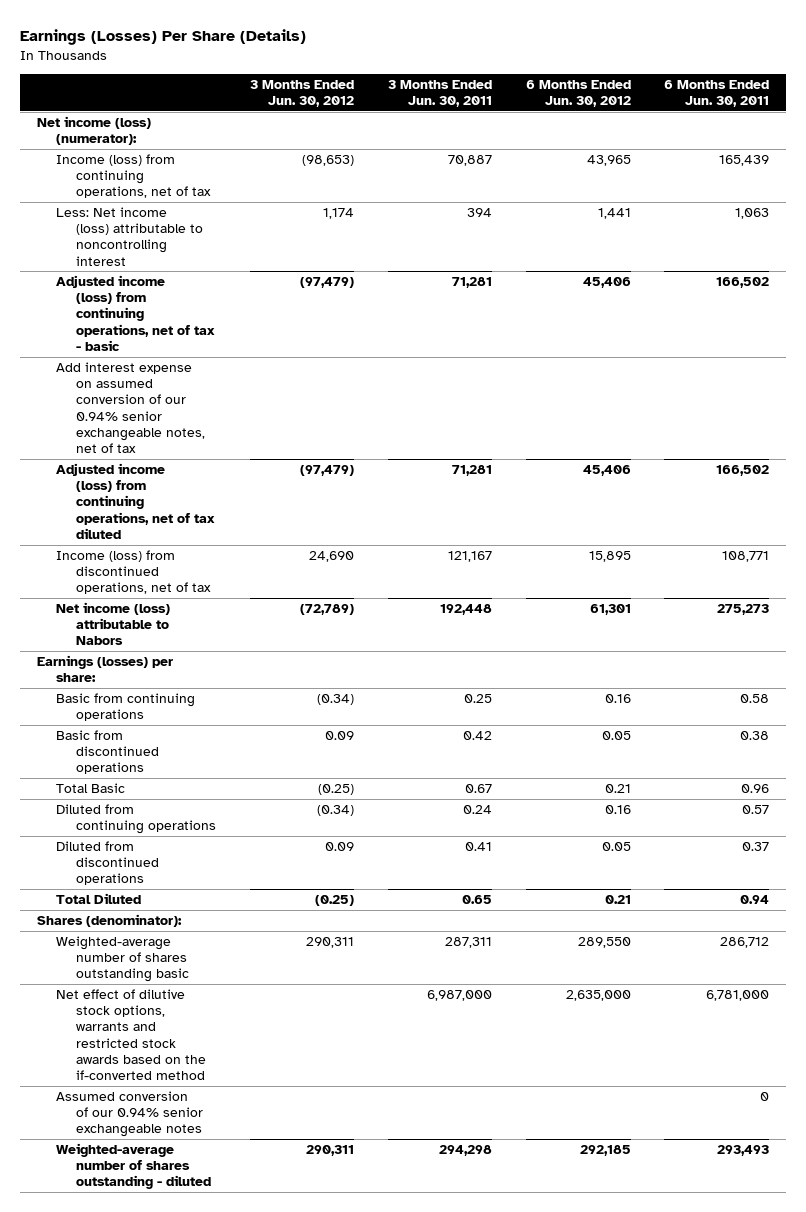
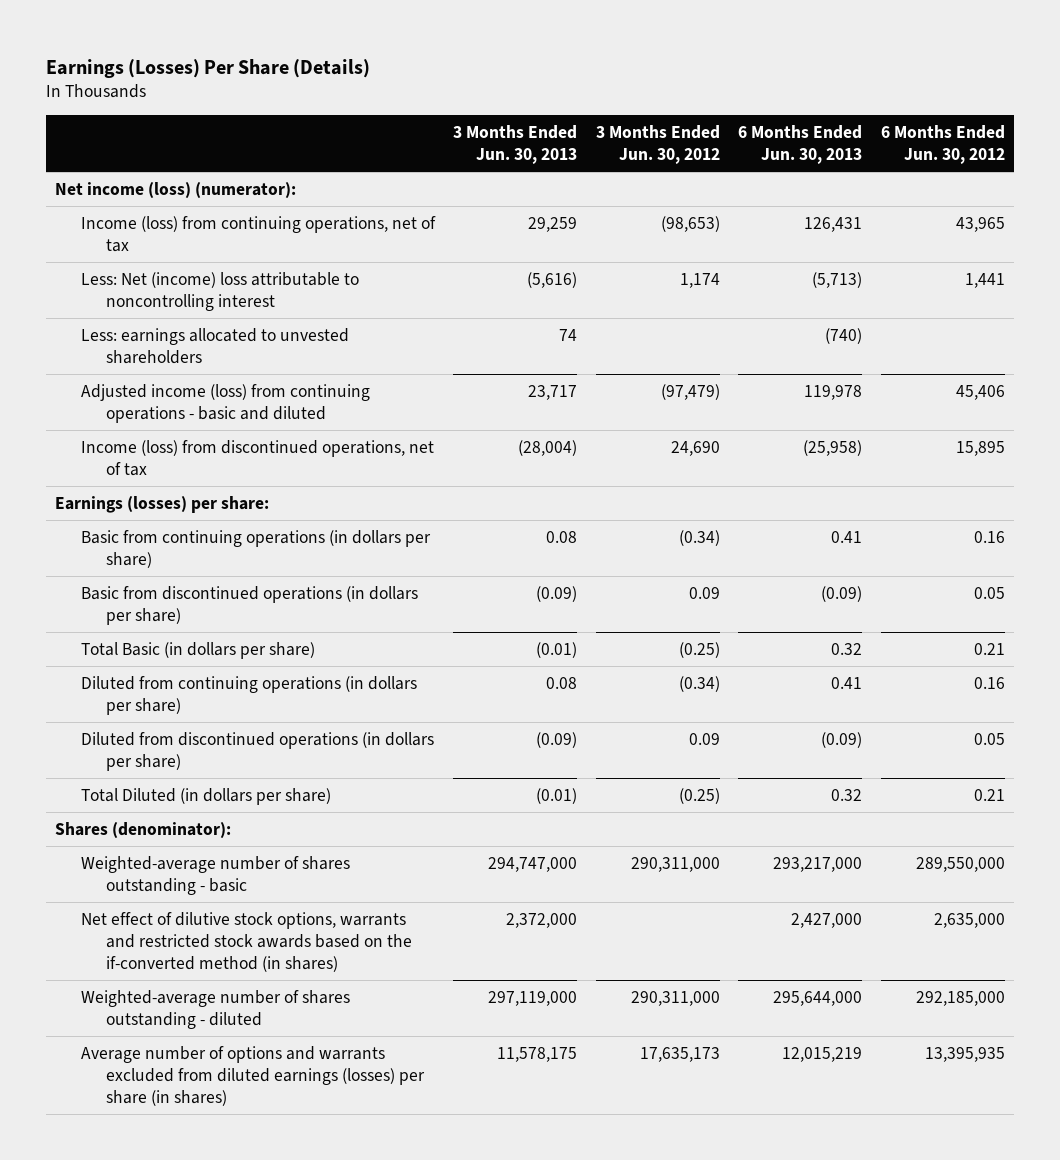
[387,79,492,107] 3 Months Ended Jun. 30, 2011 -> none
[664,79,770,107] 6 Months Ended Jun. 30, 2011 -> none
none -> [453,124,578,164] 3 Months Ended Jun. 30, 2013
none -> [738,124,863,164] 6 Months Ended Jun. 30, 2013
[56,362,206,453] Add interest expense on assumed conversion of our 0.94% senior exchangeable notes, net of tax -> none
[56,463,216,539] Adjusted income (loss) from continuing operations, net of tax diluted -> none
[56,207,204,266] Less: Net income (loss) attributable to noncontrolling interest -> [80,272,359,312] Less: Net (income) loss attributable to noncontrolling interest
none -> [80,328,349,365] Less: earnings allocated to unvested shareholders
[56,275,216,351] Adjusted income (loss) from continuing operations, net of tax - basic -> [80,384,370,424] Adjusted income (loss) from continuing operations - basic and diluted
[56,602,171,646] Net income (loss) attributable to Nabors -> none
[56,693,196,722] Basic from continuing operations -> [80,530,431,569] Basic from continuing operations (in dollars per share)
[56,730,160,775] Basic from discontinued operations -> [80,586,418,626] Basic from discontinued operations (in dollars per share)
[56,783,126,794] Total Basic -> [80,642,315,660] Total Basic (in dollars per share)
[56,804,217,835] Diluted from continuing operations -> [80,676,417,716] Diluted from continuing operations (in dollars per share)
[56,841,160,886] Diluted from discontinued operations -> [80,732,434,772] Diluted from discontinued operations (in dollars per share)
[56,893,142,905] Total Diluted -> [80,788,331,806] Total Diluted (in dollars per share)
[56,1091,204,1138] Assumed conversion of our 0.94% senior exchangeable notes -> none
[56,936,190,983] Weighted-average number of shares outstanding basic -> [80,856,350,896] Weighted-average number of shares outstanding - basic
[305,937,354,949] 290,311 -> [630,857,720,873] 290,311,000
[577,937,631,949] 289,550 -> [915,857,1005,873] 289,550,000
[56,989,207,1080] Net effect of dilutive stock options, warrants and restricted stock awards based on the if-converted method -> [80,912,412,972] Net effect of dilutive stock options, warrants and restricted stock awards based on the if-converted method (in shares)
[305,1145,354,1157] 290,311 -> [630,991,720,1007] 290,311,000
[579,1145,631,1157] 292,185 -> [915,991,1005,1007] 292,185,000
none -> [80,1046,425,1106] Average number of options and warrants excluded from diluted earnings (losses) per share (in shares)

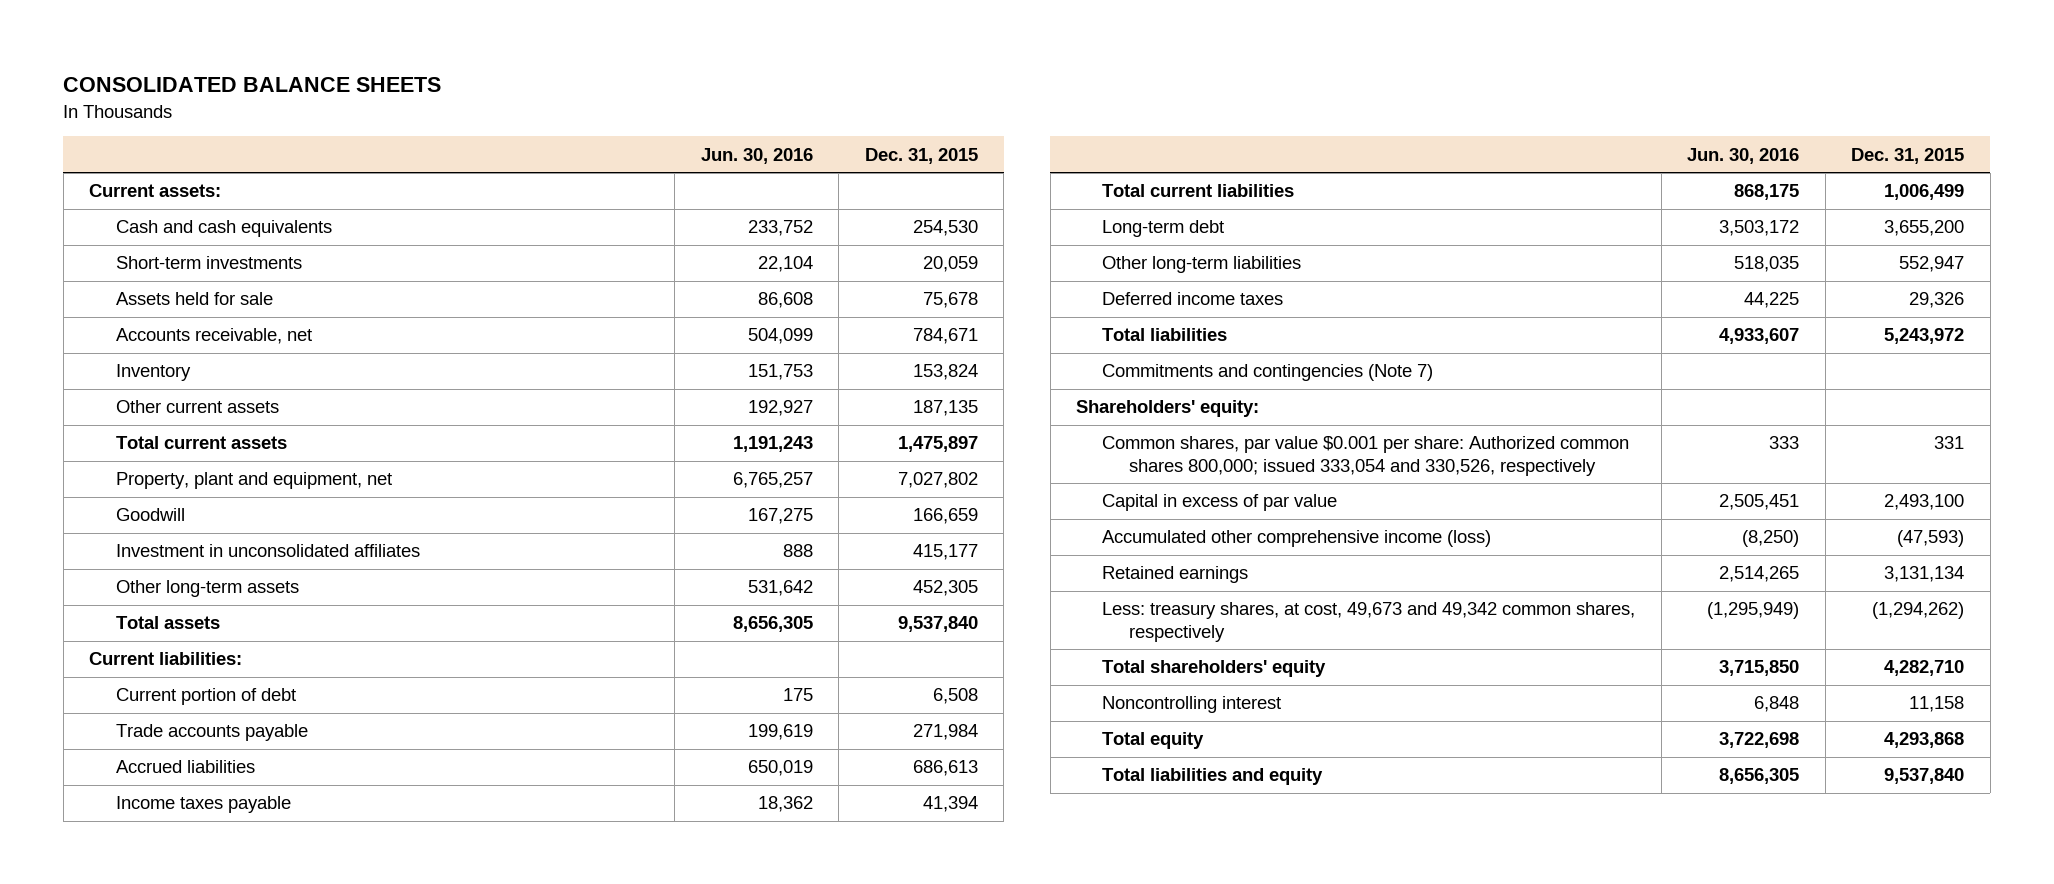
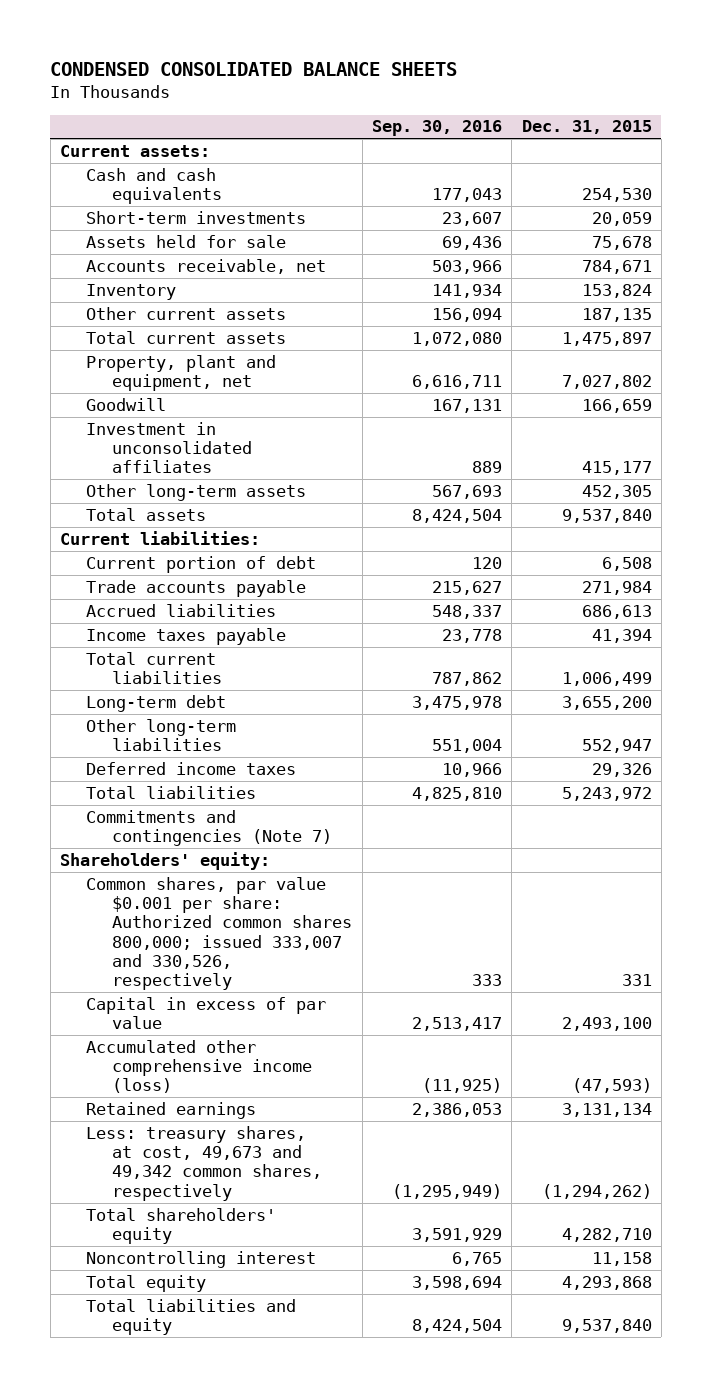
[63,77,442,93] CONSOLIDATED BALANCE SHEETS -> [50,61,458,76] CONDENSED CONSOLIDATED BALANCE SHEETS
[700,147,813,164] Jun. 30, 2016 -> none
none -> [371,120,502,137] Sep. 30, 2016
[1102,436,1630,476] Common shares, par value $0.001 per share: Authorized common shares 800,000; issued 333,054 and 330,526, respectively -> [86,876,353,991] Common shares, par value $0.001 per share: Authorized common shares 800,000; issued 333,007 and 330,526, respectively

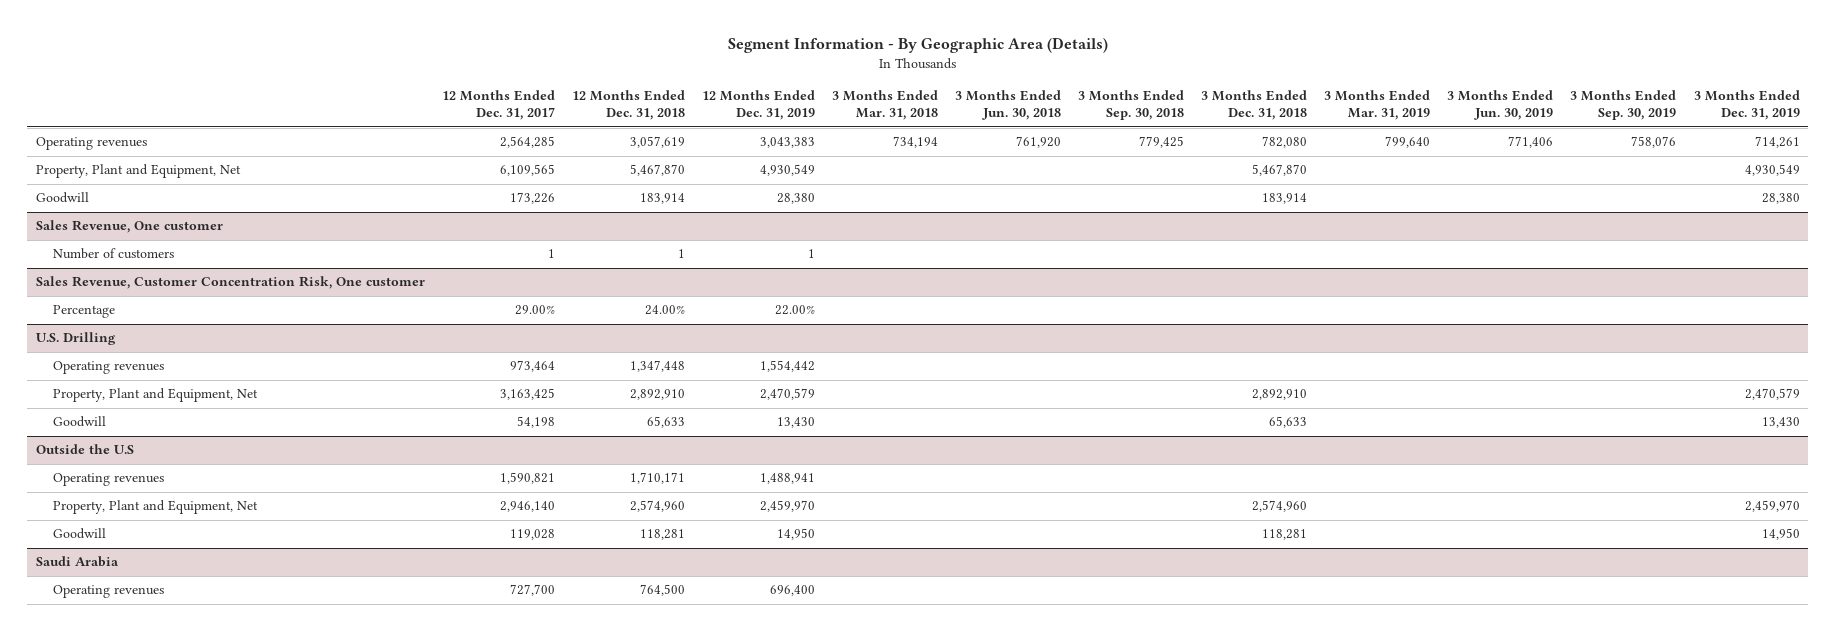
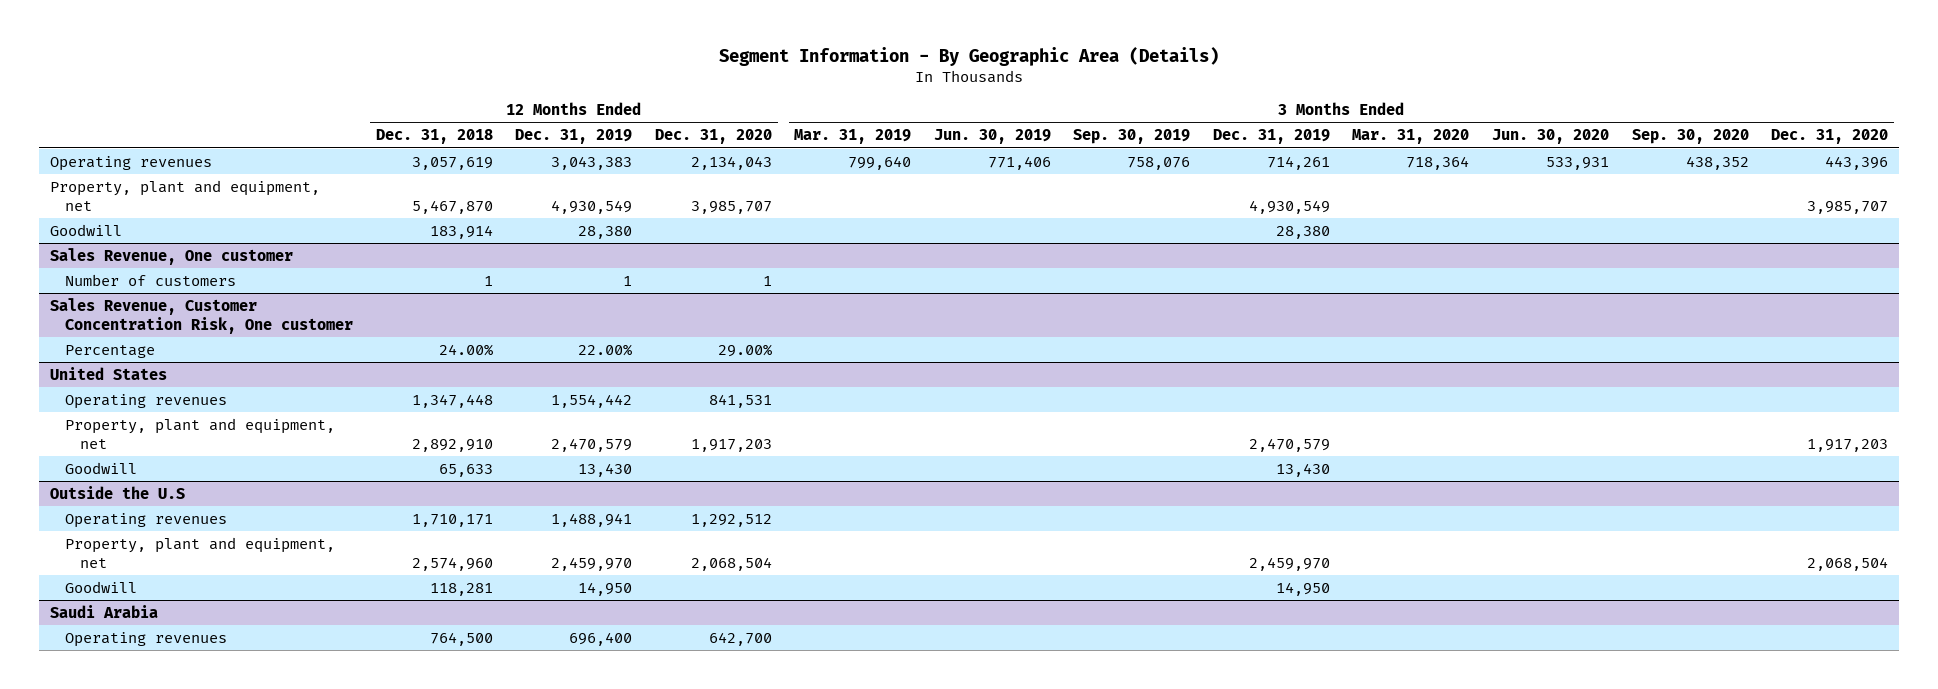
[441,89,555,121] 12 Months Ended Dec. 31, 2017 -> none
[831,89,938,121] 3 Months Ended Mar. 31, 2018 -> none
[955,89,1062,121] 3 Months Ended Jun. 30, 2018 -> none
[1078,89,1185,121] 3 Months Ended Sep. 30, 2018 -> none
[1201,89,1308,121] 3 Months Ended Dec. 31, 2018 -> none
none -> [654,129,772,145] Dec. 31, 2020
none -> [1352,129,1470,145] Mar. 31, 2020
none -> [1491,129,1609,145] Jun. 30, 2020
none -> [1631,129,1749,145] Sep. 30, 2020
none -> [1771,129,1889,145] Dec. 31, 2020
[35,164,241,179] Property, Plant and Equipment, Net -> [50,179,321,211] Property, plant and equipment, net
[35,332,116,346] U.S. Drilling -> [50,366,168,380] United States
[52,388,258,403] Property, Plant and Equipment, Net -> [65,417,336,449] Property, plant and equipment, net
[52,500,258,515] Property, Plant and Equipment, Net -> [65,536,336,568] Property, plant and equipment, net

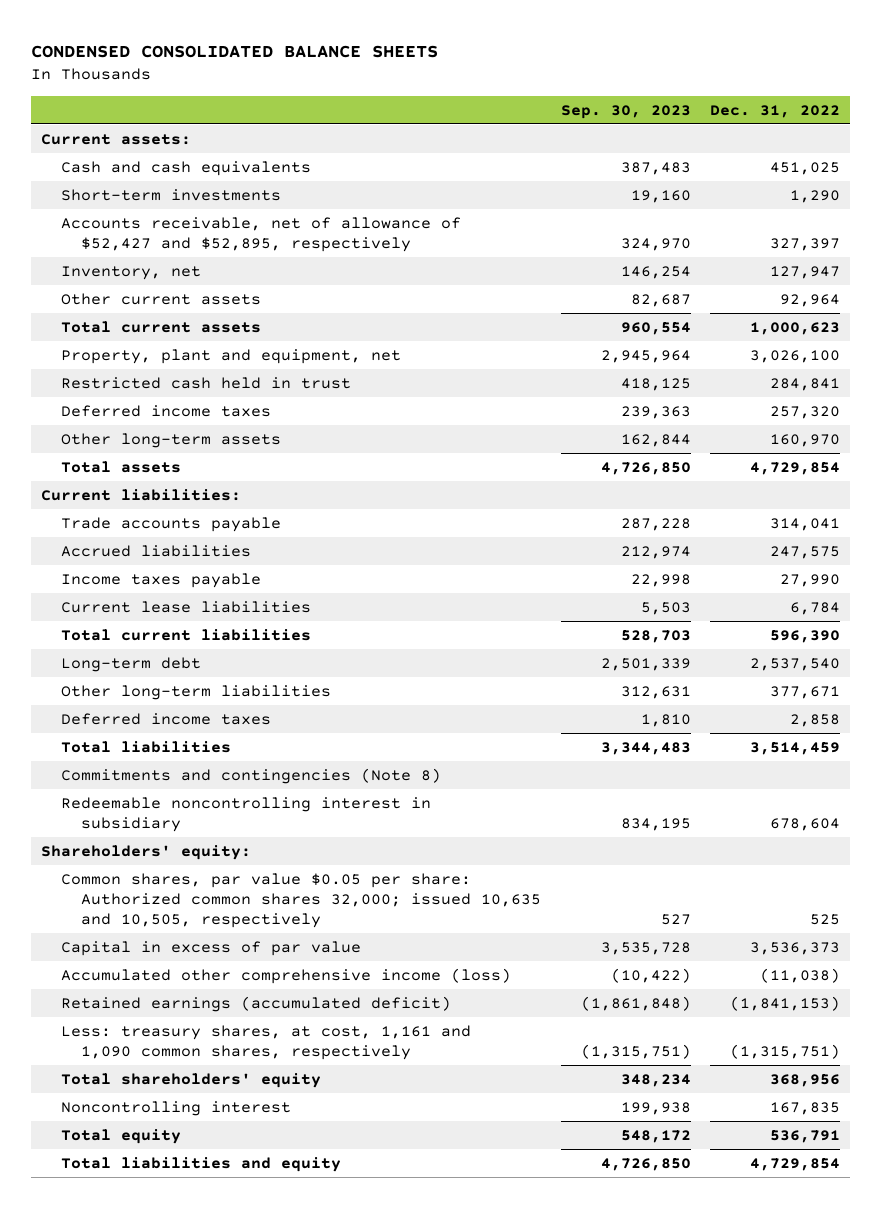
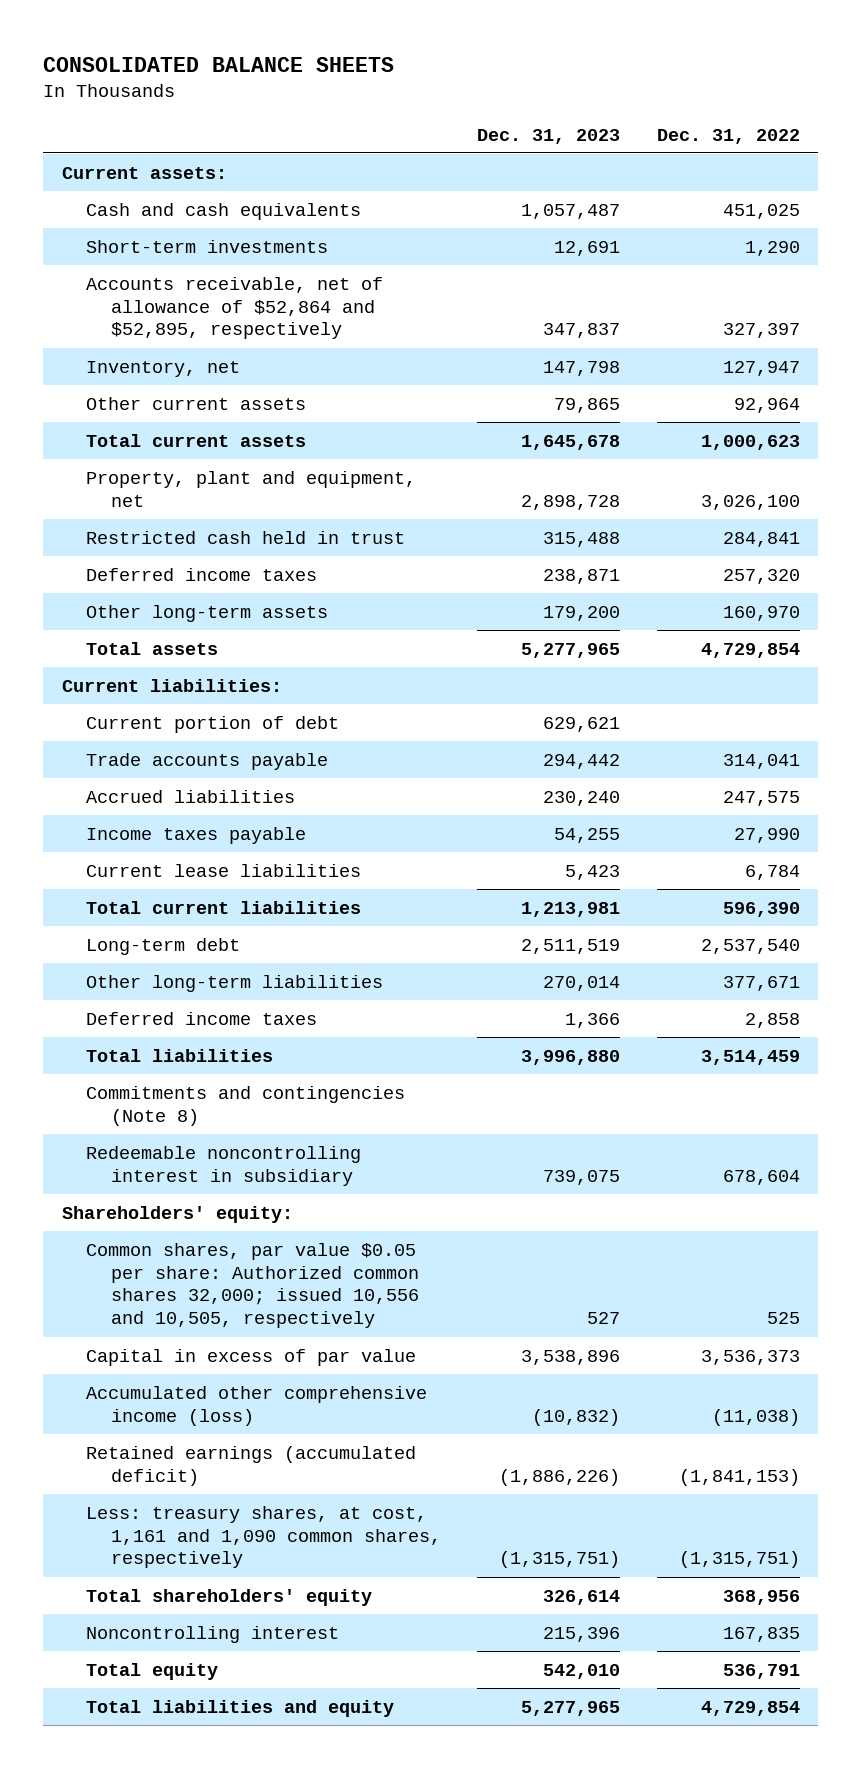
[30,44,438,58] CONDENSED CONSOLIDATED BALANCE SHEETS -> [43,57,395,73] CONSOLIDATED BALANCE SHEETS
[560,104,691,119] Sep. 30, 2023 -> none
none -> [477,128,621,144] Dec. 31, 2023
[60,216,461,252] Accounts receivable, net of allowance of $52,427 and $52,895, respectively -> [86,276,384,340] Accounts receivable, net of allowance of $52,864 and $52,895, respectively
none -> [86,715,340,733] Current portion of debt
[60,872,541,928] Common shares, par value $0.05 per share: Authorized common shares 32,000; issued 10,635 and 10,505, respectively -> [86,1242,419,1329] Common shares, par value $0.05 per share: Authorized common shares 32,000; issued 10,556 and 10,505, respectively

